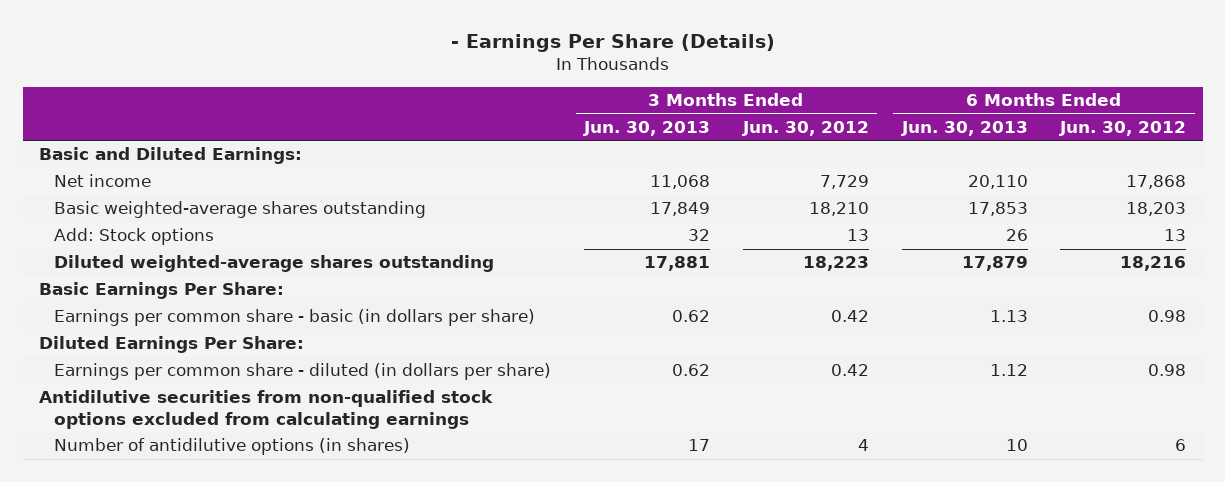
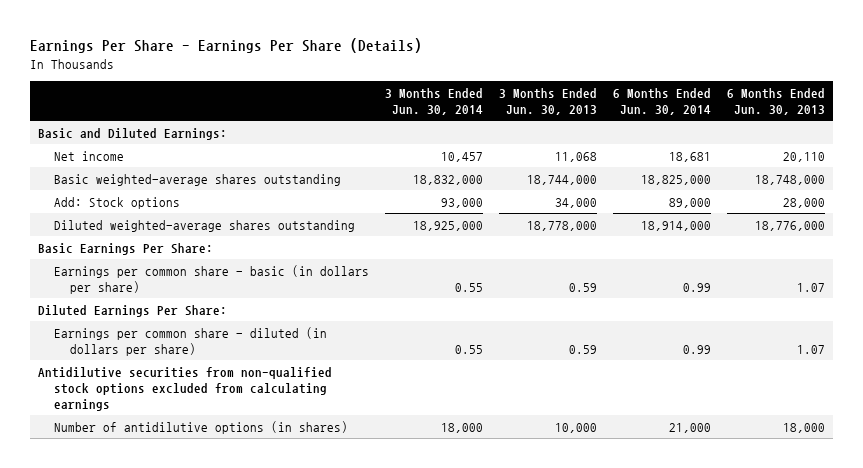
[450,34,775,53] - Earnings Per Share (Details) -> [29,38,422,54] Earnings Per Share - Earnings Per Share (Details)
[741,121,869,137] Jun. 30, 2012 -> none
[1059,121,1187,137] Jun. 30, 2012 -> none
none -> [384,87,483,115] 3 Months Ended Jun. 30, 2014
none -> [612,87,711,115] 6 Months Ended Jun. 30, 2014
[649,202,710,217] 17,849 -> [526,174,597,185] 18,744,000
[967,202,1028,217] 17,853 -> [754,174,825,185] 18,748,000
[687,229,710,242] 32 -> [554,197,597,208] 34,000
[1005,229,1028,242] 26 -> [782,197,825,208] 28,000
[643,256,710,272] 17,881 -> [526,220,597,231] 18,778,000
[961,256,1028,272] 17,879 -> [754,220,825,231] 18,776,000
[671,310,710,323] 0.62 -> [568,282,597,292] 0.59
[989,310,1028,323] 1.13 -> [796,282,825,292] 1.07
[671,364,710,377] 0.62 -> [568,344,597,354] 0.59
[989,364,1028,377] 1.12 -> [796,344,825,354] 1.07
[687,439,710,452] 17 -> [554,422,597,433] 10,000
[1005,439,1028,452] 10 -> [782,422,825,433] 18,000

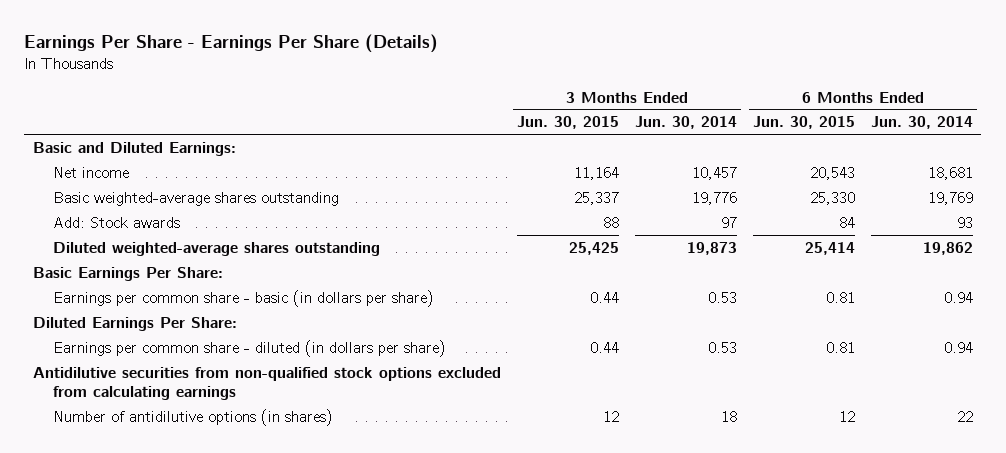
[498,87,597,115] 3 Months Ended Jun. 30, 2013 -> none
[726,87,825,115] 6 Months Ended Jun. 30, 2013 -> none
none -> [516,116,619,130] Jun. 30, 2015
none -> [753,116,856,130] Jun. 30, 2015
[412,174,483,185] 18,832,000 -> [691,191,737,205] 19,776
[640,174,711,185] 18,825,000 -> [928,191,974,205] 19,769
[53,196,180,209] Add: Stock options -> [52,216,180,228] Add: Stock awards
[440,197,483,208] 93,000 -> [720,216,737,228] 97
[668,197,711,208] 89,000 -> [957,216,974,228] 93
[412,220,483,231] 18,925,000 -> [686,241,737,255] 19,873
[640,220,711,231] 18,914,000 -> [923,241,974,255] 19,862
[454,282,483,292] 0.55 -> [707,291,737,303] 0.53
[682,282,711,292] 0.99 -> [944,291,974,303] 0.94
[454,344,483,354] 0.55 -> [707,341,737,353] 0.53
[682,344,711,354] 0.99 -> [944,341,974,353] 0.94
[440,422,483,433] 18,000 -> [720,410,737,422] 18
[668,422,711,433] 21,000 -> [957,410,974,422] 22

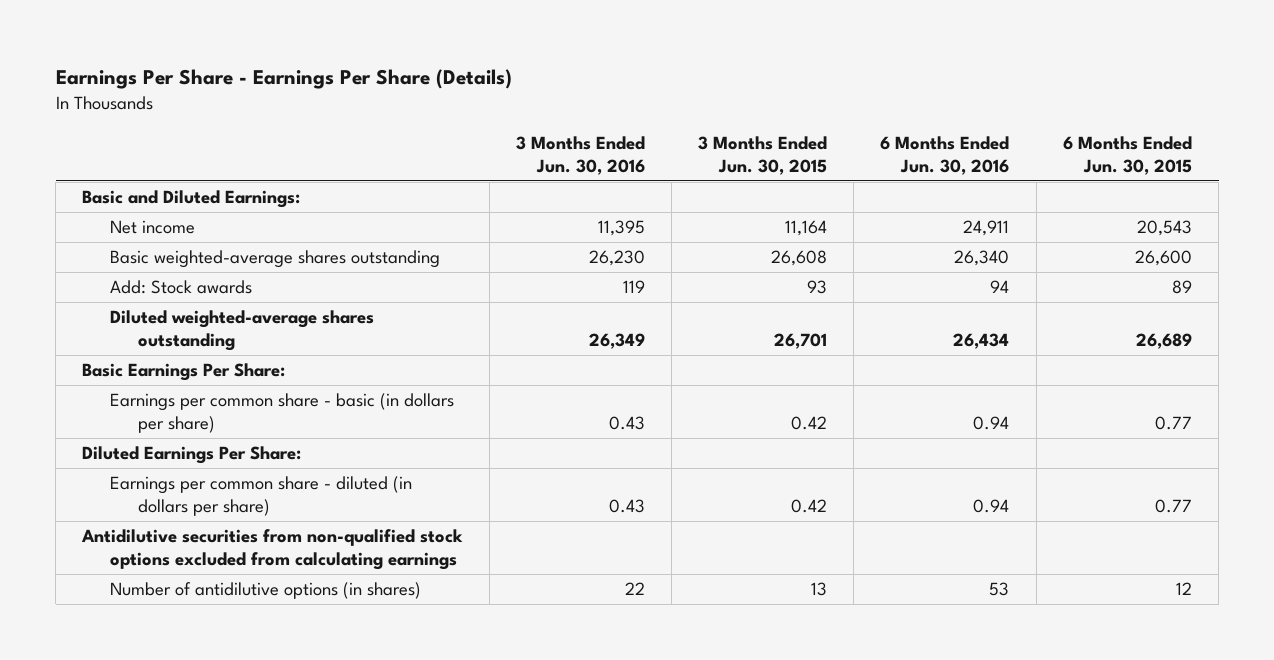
[634,116,737,130] Jun. 30, 2014 -> none
[871,116,974,130] Jun. 30, 2014 -> none
none -> [515,135,645,175] 3 Months Ended Jun. 30, 2016
none -> [880,135,1010,175] 6 Months Ended Jun. 30, 2016
[573,191,619,205] 25,337 -> [771,250,828,267] 26,608
[810,191,856,205] 25,330 -> [1134,250,1192,267] 26,600
[602,216,619,228] 88 -> [807,280,828,295] 93
[839,216,856,228] 84 -> [1171,280,1192,295] 89
[568,241,619,255] 25,425 -> [774,333,828,350] 26,701
[805,241,856,255] 25,414 -> [1135,333,1192,350] 26,689
[589,291,619,303] 0.44 -> [791,416,828,431] 0.42
[826,291,856,303] 0.81 -> [1154,416,1192,431] 0.77
[589,341,619,353] 0.44 -> [791,499,828,514] 0.42
[826,341,856,353] 0.81 -> [1154,499,1192,514] 0.77
[602,410,619,422] 12 -> [811,582,828,597] 13

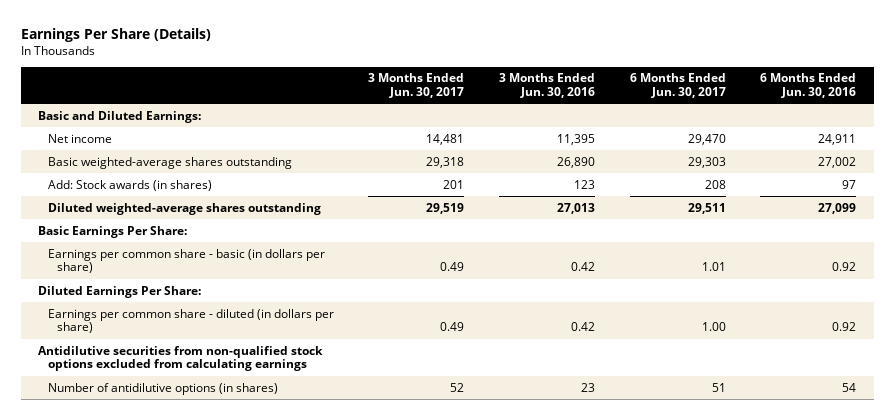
[55,69,512,90] Earnings Per Share - Earnings Per Share (Details) -> [21,28,212,43] Earnings Per Share (Details)
[698,135,828,175] 3 Months Ended Jun. 30, 2015 -> none
[1062,135,1192,175] 6 Months Ended Jun. 30, 2015 -> none
none -> [368,73,465,99] 3 Months Ended Jun. 30, 2017
none -> [629,73,726,99] 6 Months Ended Jun. 30, 2017
[588,250,645,267] 26,230 -> [556,156,595,168] 26,890
[954,250,1010,267] 26,340 -> [818,156,857,168] 27,002
[110,280,253,295] Add: Stock awards -> [47,179,212,191] Add: Stock awards (in shares)
[622,280,645,294] 119 -> [573,179,595,189] 123
[990,280,1010,294] 94 -> [842,179,857,189] 97
[588,333,645,350] 26,349 -> [556,202,595,214] 27,013
[953,333,1010,350] 26,434 -> [818,202,857,214] 27,099
[608,416,645,431] 0.43 -> [570,262,595,272] 0.42
[973,416,1010,431] 0.94 -> [832,262,857,272] 0.92
[608,499,645,514] 0.43 -> [570,322,595,332] 0.42
[973,499,1010,514] 0.94 -> [832,322,857,332] 0.92
[624,582,645,596] 22 -> [580,382,595,392] 23
[989,582,1010,597] 53 -> [842,382,857,392] 54

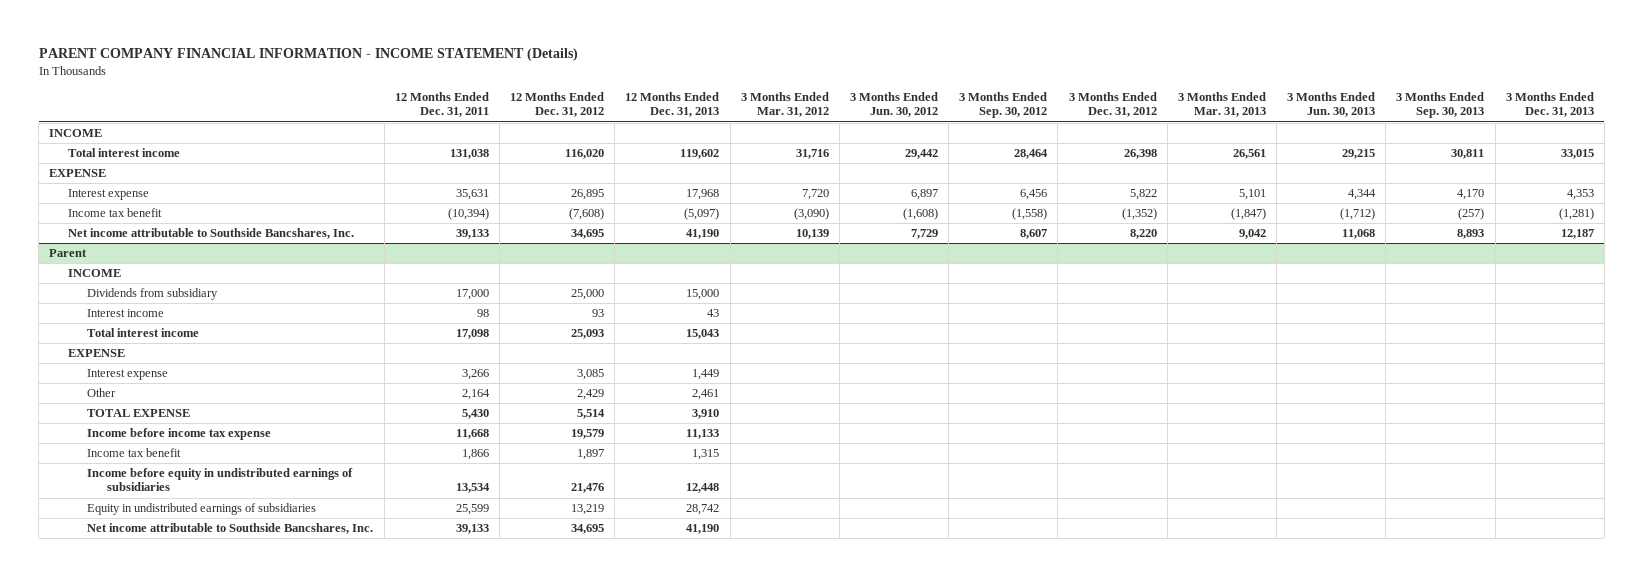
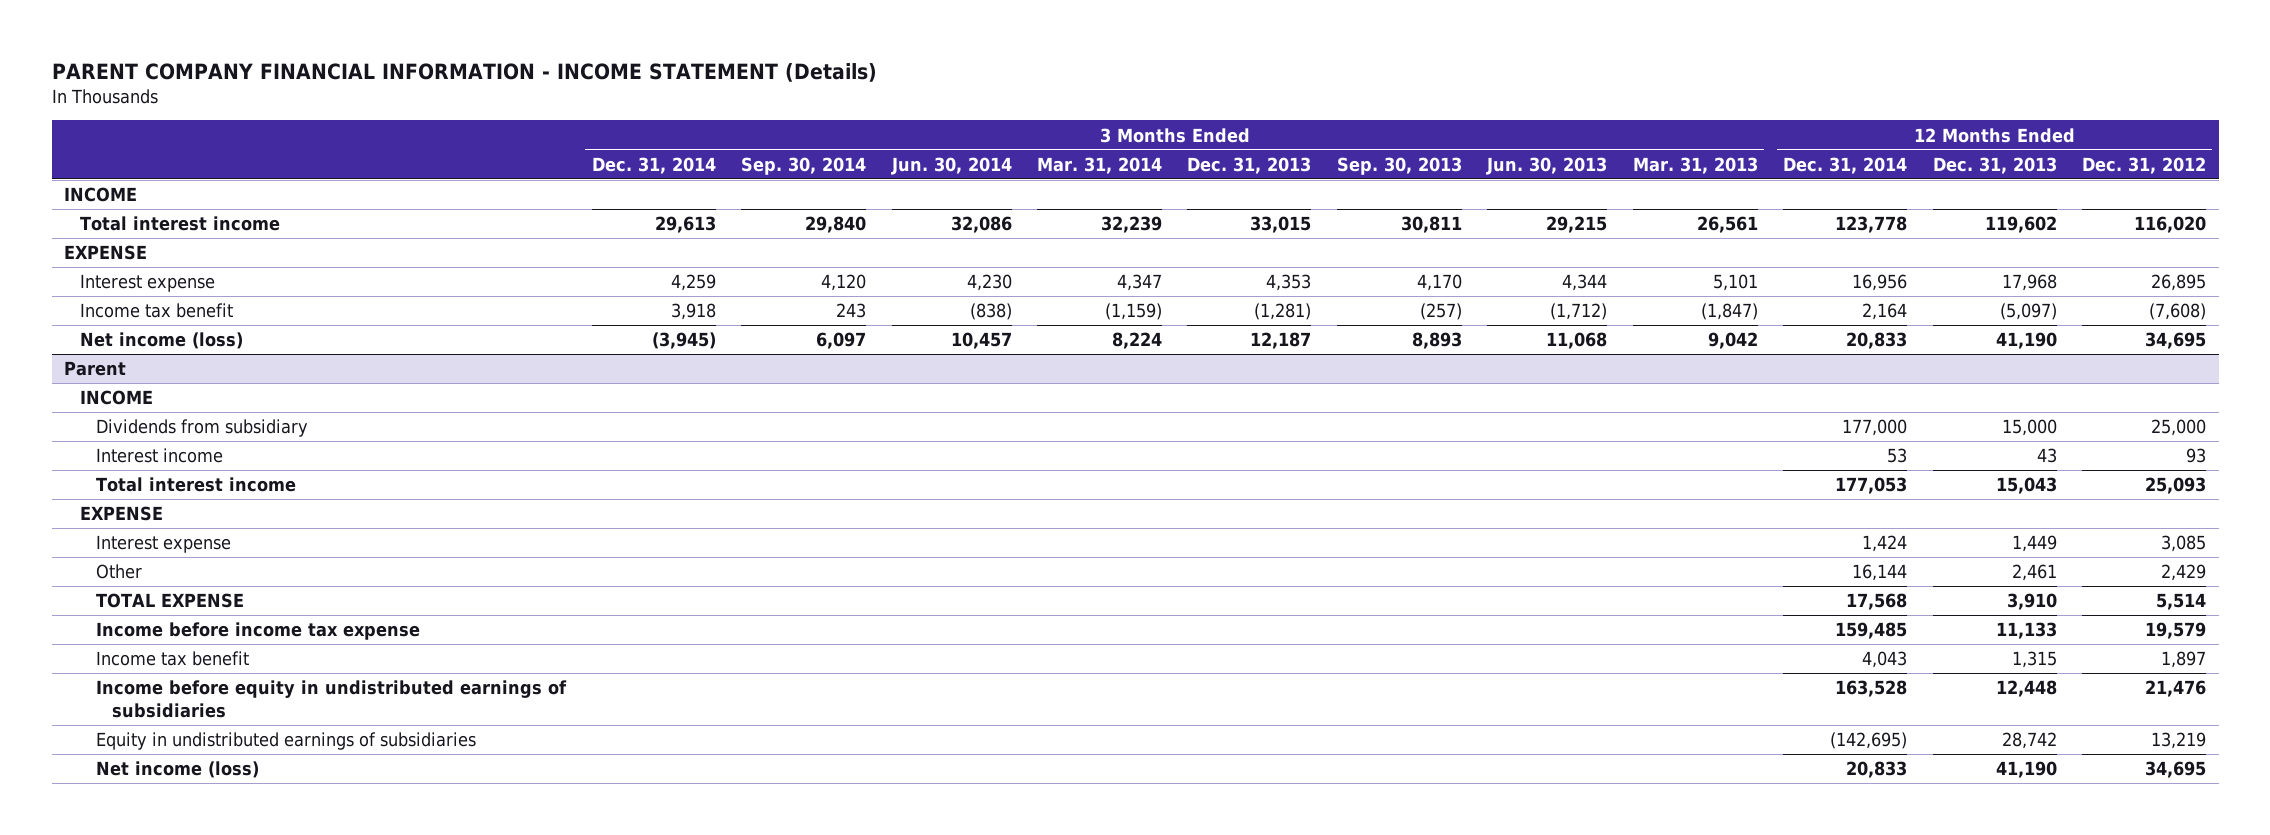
[394,92,489,118] 12 Months Ended Dec. 31, 2011 -> none
[740,92,829,118] 3 Months Ended Mar. 31, 2012 -> none
[849,92,938,118] 3 Months Ended Jun. 30, 2012 -> none
[959,92,1048,119] 3 Months Ended Sep. 30, 2012 -> none
[1068,92,1157,118] 3 Months Ended Dec. 31, 2012 -> none
none -> [591,156,716,174] Dec. 31, 2014
none -> [741,156,867,175] Sep. 30, 2014
none -> [890,156,1012,175] Jun. 30, 2014
none -> [1036,156,1162,174] Mar. 31, 2014
none -> [1783,156,1908,174] Dec. 31, 2014
[68,228,355,240] Net income attributable to Southside Bancshares, Inc. -> [80,332,244,350] Net income (loss)
[87,523,374,535] Net income attributable to Southside Bancshares, Inc. -> [96,761,260,779] Net income (loss)

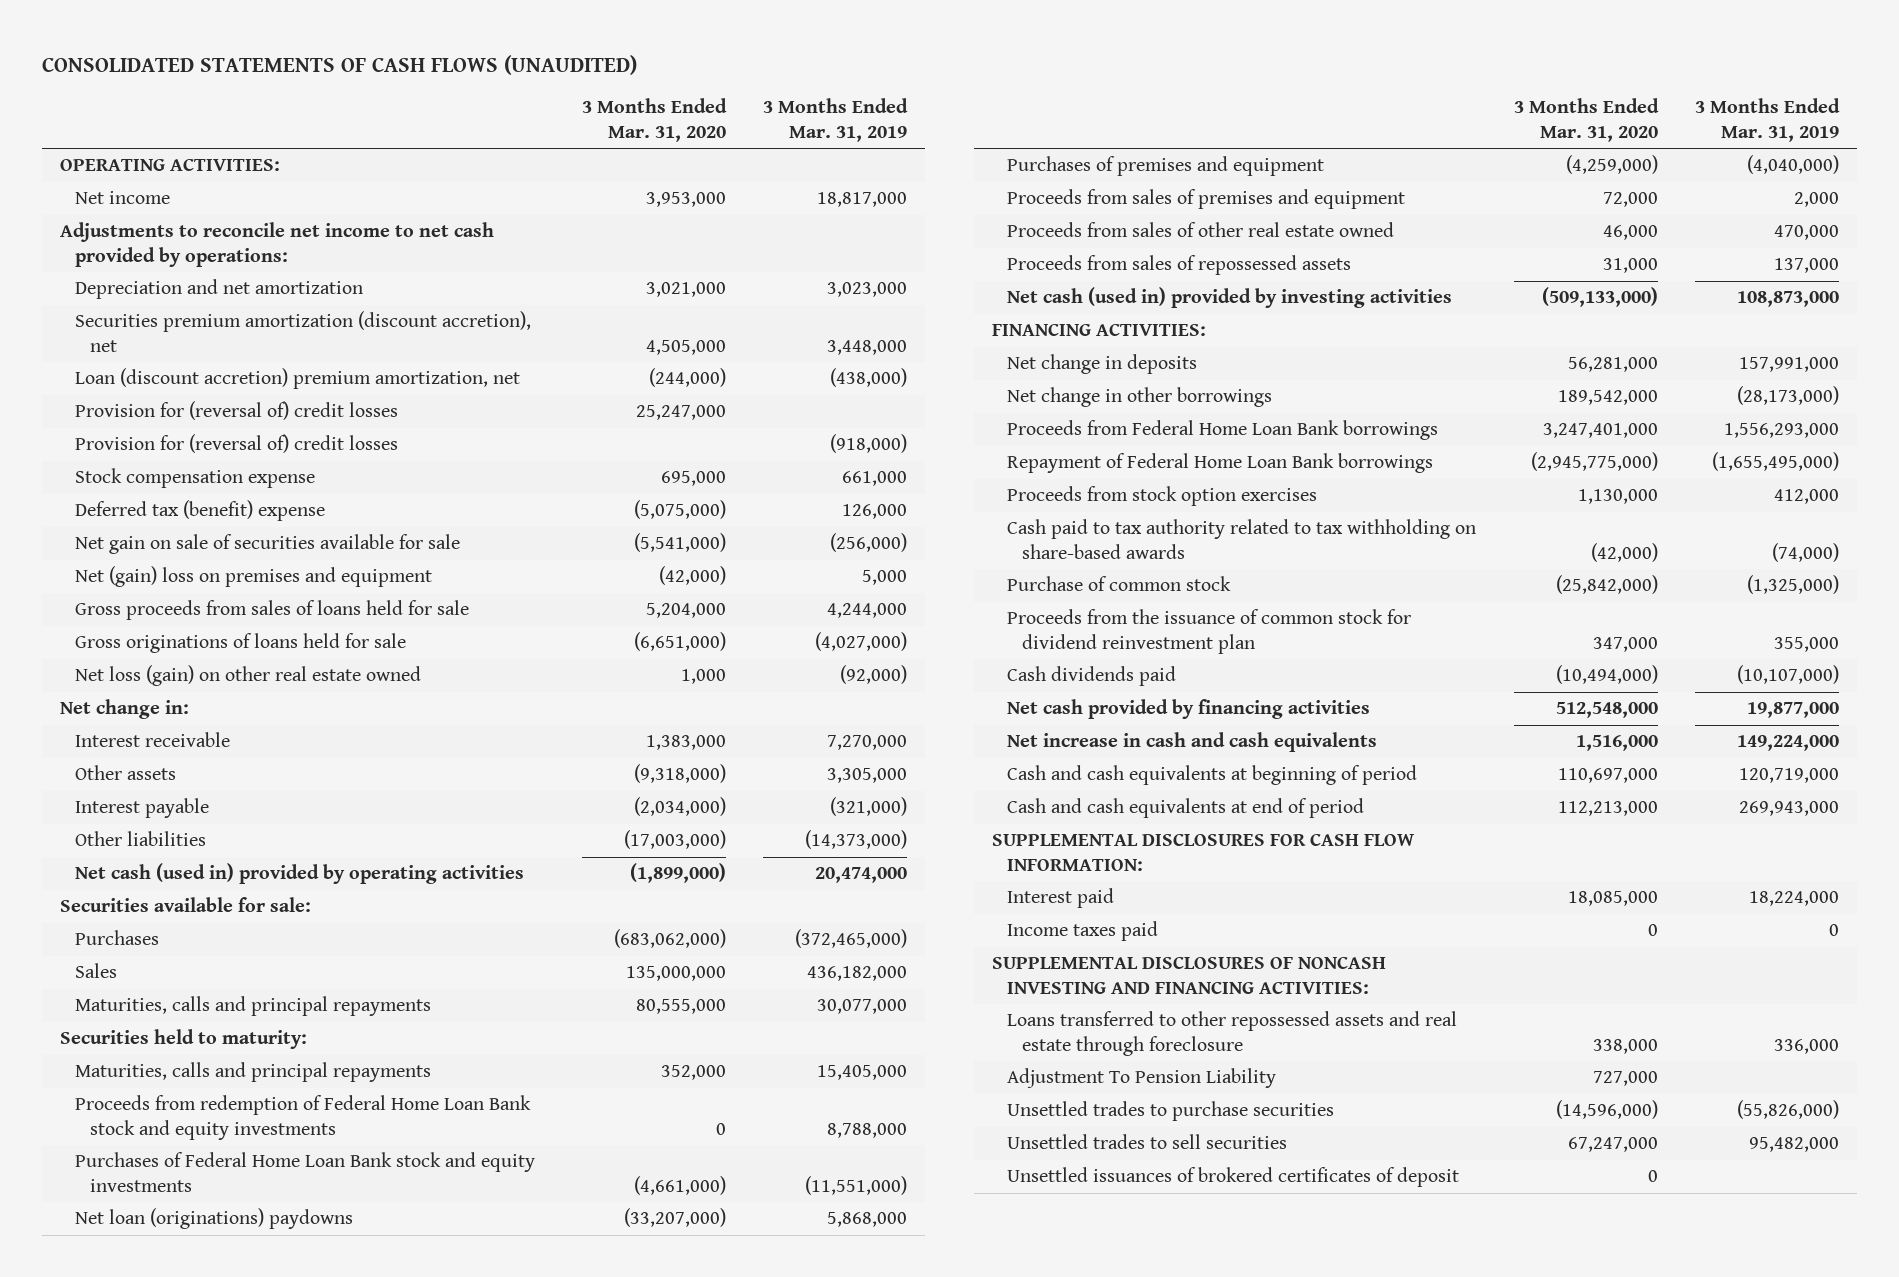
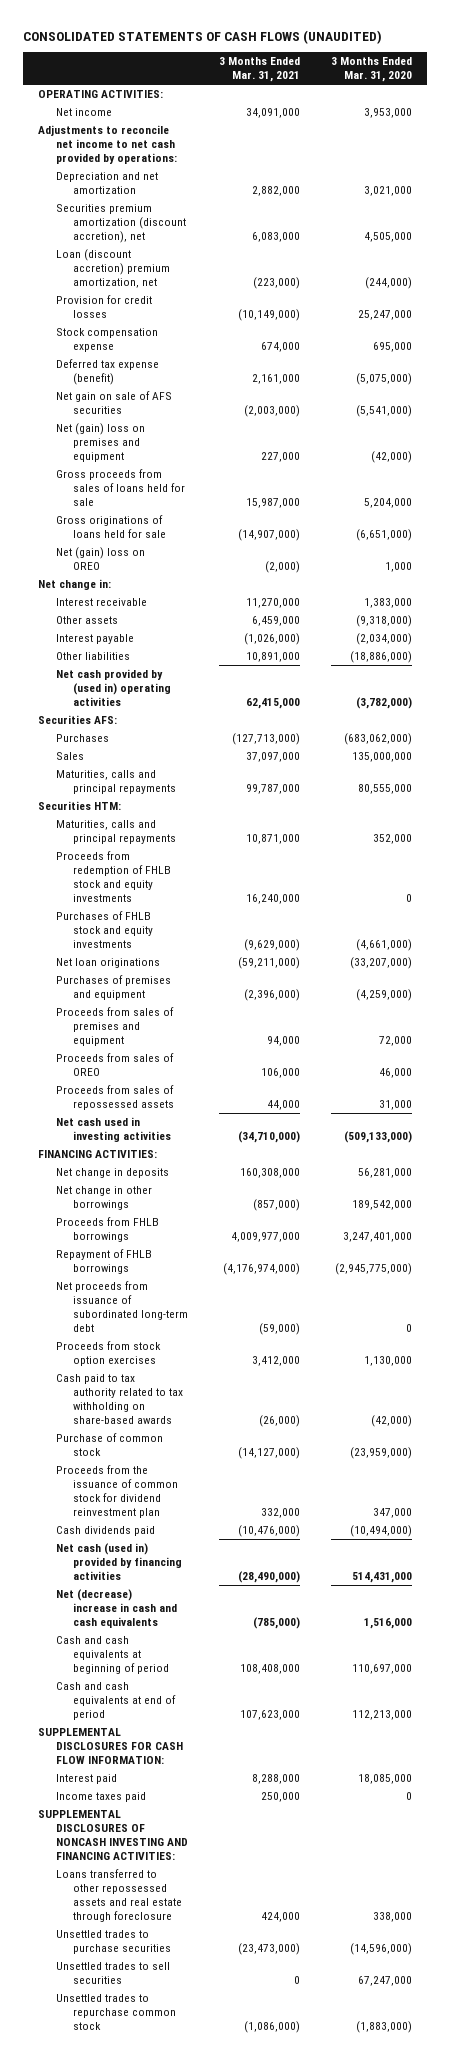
[762,98,908,142] 3 Months Ended Mar. 31, 2019 -> none
none -> [219,57,301,83] 3 Months Ended Mar. 31, 2021
[75,434,399,454] Provision for (reversal of) credit losses -> none
[75,401,399,421] Provision for (reversal of) credit losses -> [55,294,152,318] Provision for credit losses
[75,500,326,522] Deferred tax (benefit) expense -> [55,358,159,385] Deferred tax expense (benefit)
[75,534,461,555] Net gain on sale of securities available for sale -> [55,390,172,414] Net gain on sale of AFS securities
[75,665,422,687] Net loss (gain) on other real estate owned -> [55,546,145,570] Net (gain) loss on OREO
[623,830,726,850] (17,003,000) -> [349,650,412,663] (18,886,000)
[75,863,525,885] Net cash (used in) provided by operating activities -> [55,668,172,706] Net cash provided by (used in) operating activities
[629,863,726,884] (1,899,000) -> [355,696,412,709] (3,782,000)
[60,897,312,913] Securities available for sale: -> [38,714,118,724] Securities AFS:
[60,1029,308,1050] Securities held to maturity: -> [38,800,122,810] Securities HTM:
[75,1095,532,1140] Proceeds from redemption of Federal Home Loan Bank stock and equity investments -> [55,850,172,902] Proceeds from redemption of FHLB stock and equity investments
[75,1152,536,1192] Purchases of Federal Home Loan Bank stock and equity investments -> [55,910,154,948] Purchases of FHLB stock and equity investments
[75,1208,354,1230] Net loan (originations) paydowns -> [55,957,160,968] Net loan originations
[1007,222,1395,238] Proceeds from sales of other real estate owned -> [55,1052,174,1076] Proceeds from sales of OREO
[1007,287,1453,309] Net cash (used in) provided by investing activities -> [55,1116,172,1142] Net cash used in investing activities
[1007,420,1439,441] Proceeds from Federal Home Loan Bank borrowings -> [55,1216,159,1242] Proceeds from FHLB borrowings
[1007,453,1434,474] Repayment of Federal Home Loan Bank borrowings -> [55,1248,152,1274] Repayment of FHLB borrowings
none -> [55,1280,189,1332] Net proceeds from issuance of subordinated long-term debt
[1555,575,1658,595] (25,842,000) -> [349,1446,412,1459] (23,959,000)
[1007,699,1371,720] Net cash provided by financing activities -> [55,1542,183,1580] Net cash (used in) provided by financing activities
[1555,702,1658,719] 512,548,000 -> [351,1571,412,1583] 514,431,000
[1007,732,1378,753] Net increase in cash and cash equivalents -> [55,1588,178,1628] Net (decrease) increase in cash and cash equivalents
[1007,1068,1277,1089] Adjustment To Pension Liability -> none
[1007,1167,1460,1188] Unsettled issuances of brokered certificates of deposit -> none
none -> [55,1993,177,2030] Unsettled trades to repurchase common stock

